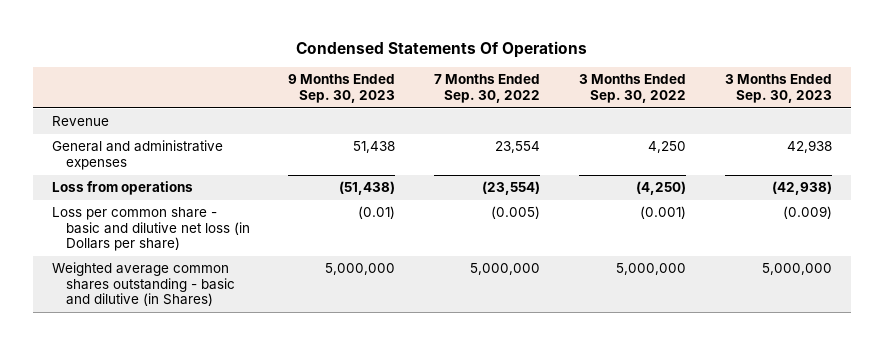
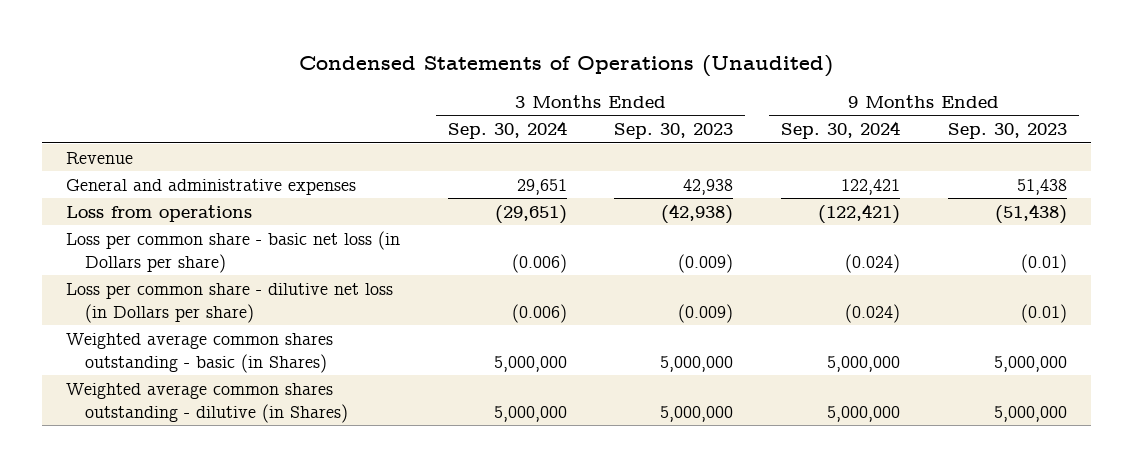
[295,40,587,58] Condensed Statements Of Operations -> [299,54,834,77] Condensed Statements of Operations (Unaudited)
[434,74,541,103] 7 Months Ended Sep. 30, 2022 -> none
[578,74,686,103] 3 Months Ended Sep. 30, 2022 -> none
none -> [447,121,567,140] Sep. 30, 2024
none -> [781,121,901,140] Sep. 30, 2024
[52,207,250,252] Loss per common share - basic and dilutive net loss (in Dollars per share) -> [65,230,400,273] Loss per common share - basic net loss (in Dollars per share)
none -> [65,282,393,323] Loss per common share - dilutive net loss (in Dollars per share)
[52,262,235,307] Weighted average common shares outstanding - basic and dilutive (in Shares) -> [65,332,333,373] Weighted average common shares outstanding - basic (in Shares)
none -> [65,382,349,423] Weighted average common shares outstanding - dilutive (in Shares)

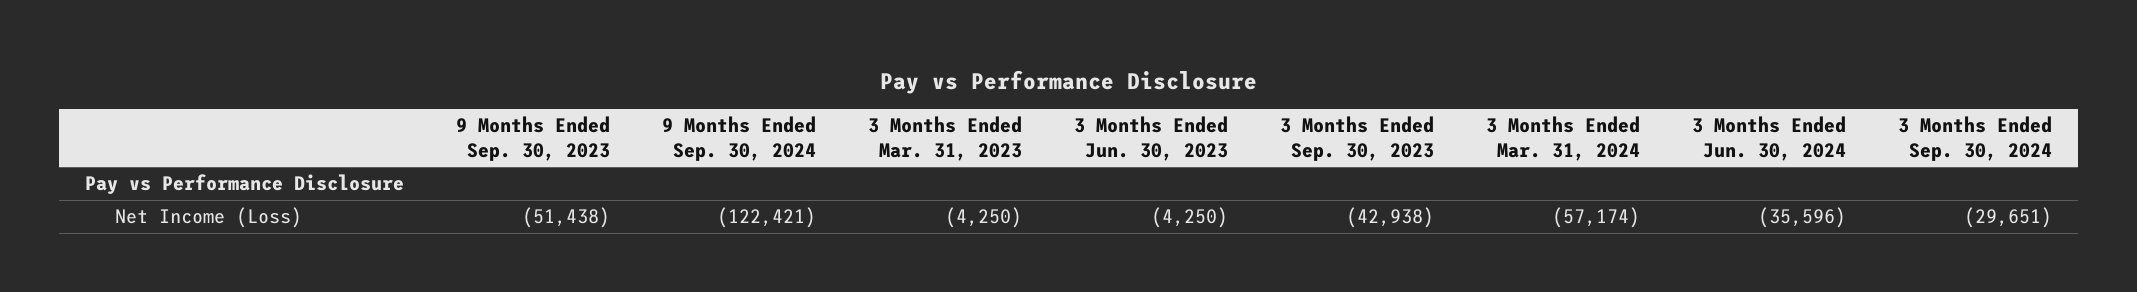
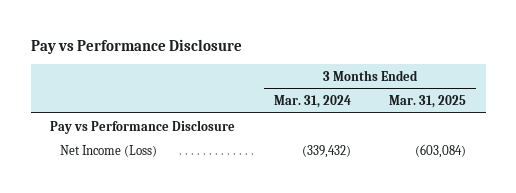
[456,115,611,161] 9 Months Ended Sep. 30, 2023 -> none
[662,115,817,161] 9 Months Ended Sep. 30, 2024 -> none
[868,115,1023,161] 3 Months Ended Mar. 31, 2023 -> none
[1074,115,1229,161] 3 Months Ended Jun. 30, 2023 -> none
[1280,115,1435,161] 3 Months Ended Sep. 30, 2023 -> none
[1692,115,1847,161] 3 Months Ended Jun. 30, 2024 -> none
[1898,115,2053,161] 3 Months Ended Sep. 30, 2024 -> none
none -> [389,95,467,109] Mar. 31, 2025
[1552,207,1641,229] (57,174) -> [301,144,351,158] (339,432)

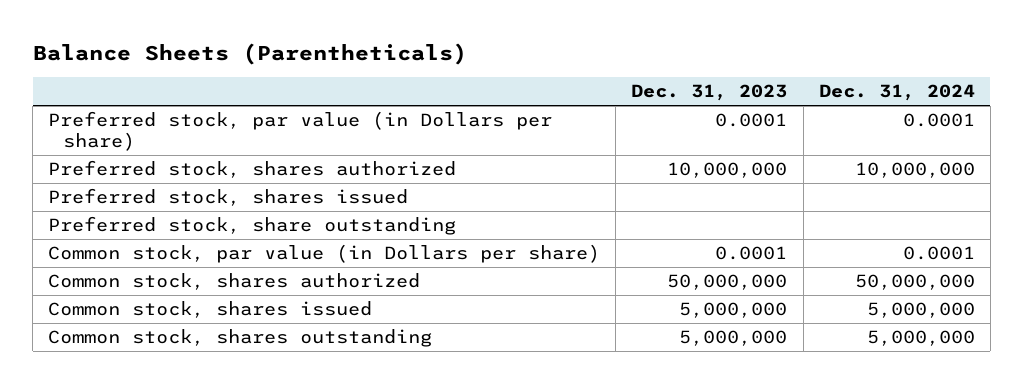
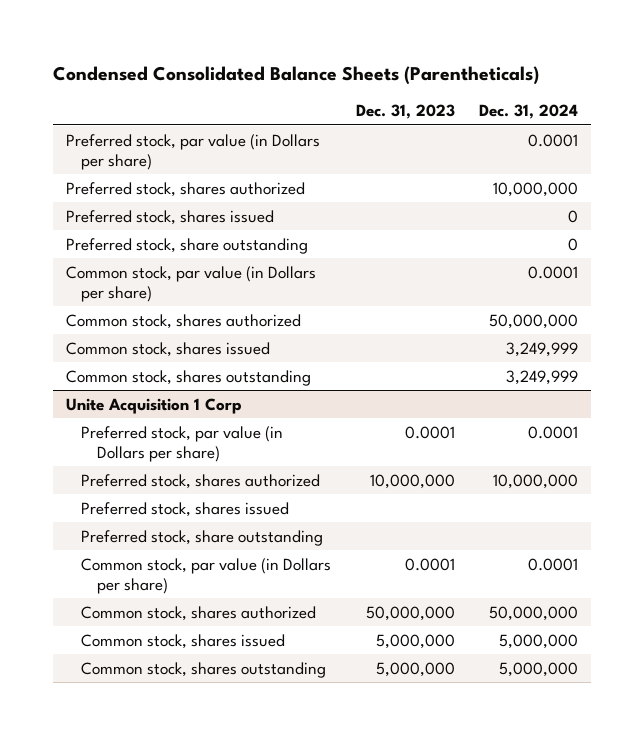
[32,42,467,65] Balance Sheets (Parentheticals) -> [53,65,540,85] Condensed Consolidated Balance Sheets (Parentheticals)
none -> [65,133,320,170] Preferred stock, par value (in Dollars per share)
none -> [65,181,305,197] Preferred stock, shares authorized
none -> [65,209,274,225] Preferred stock, shares issued
none -> [65,237,308,254] Preferred stock, share outstanding
none -> [65,265,316,302] Common stock, par value (in Dollars per share)
none -> [65,313,301,329] Common stock, shares authorized
none -> [65,341,270,357] Common stock, shares issued
none -> [65,369,311,386] Common stock, shares outstanding
none -> [65,397,242,414] Unite Acquisition 1 Corp

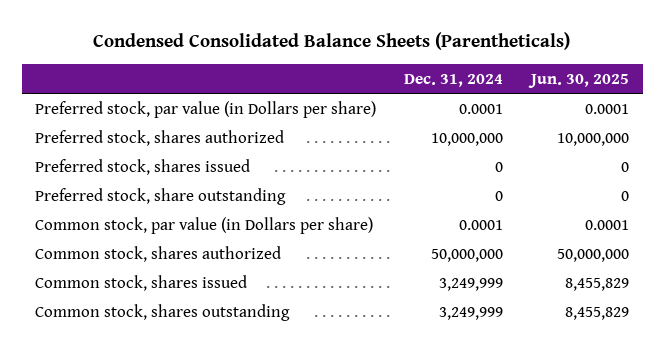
[355,104,455,120] Dec. 31, 2023 -> none
none -> [527,73,629,88] Jun. 30, 2025
[65,397,242,414] Unite Acquisition 1 Corp -> none
[81,425,284,462] Preferred stock, par value (in Dollars per share) -> none
[81,473,321,489] Preferred stock, shares authorized -> none
[81,501,290,517] Preferred stock, shares issued -> none
[81,529,324,546] Preferred stock, share outstanding -> none
[81,557,332,594] Common stock, par value (in Dollars per share) -> none
[81,605,317,621] Common stock, shares authorized -> none
[81,633,286,649] Common stock, shares issued -> none
[81,661,327,678] Common stock, shares outstanding -> none

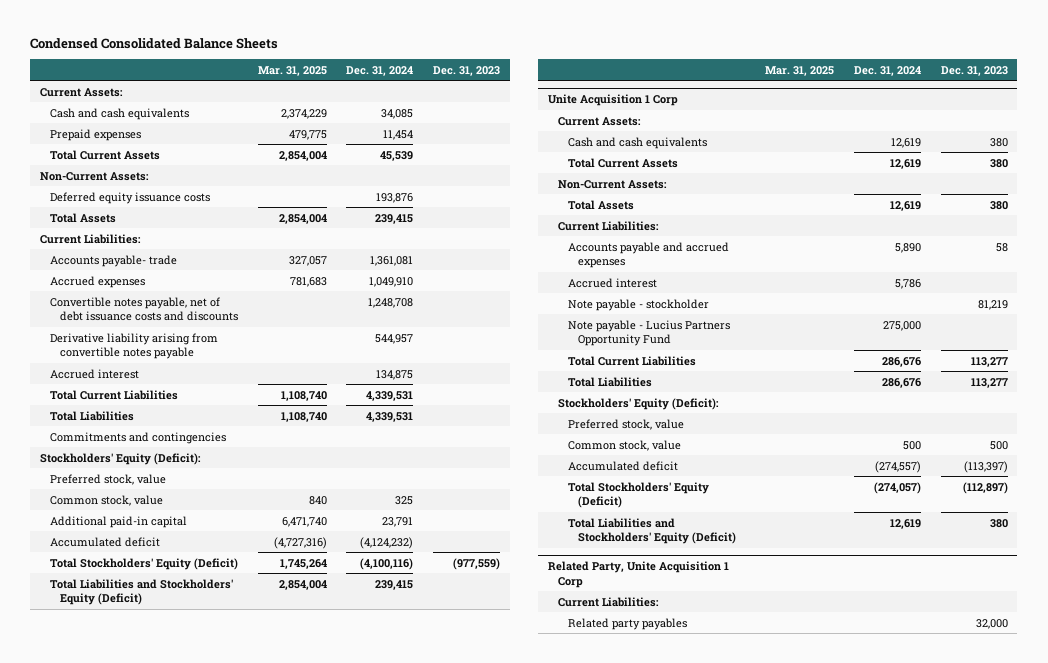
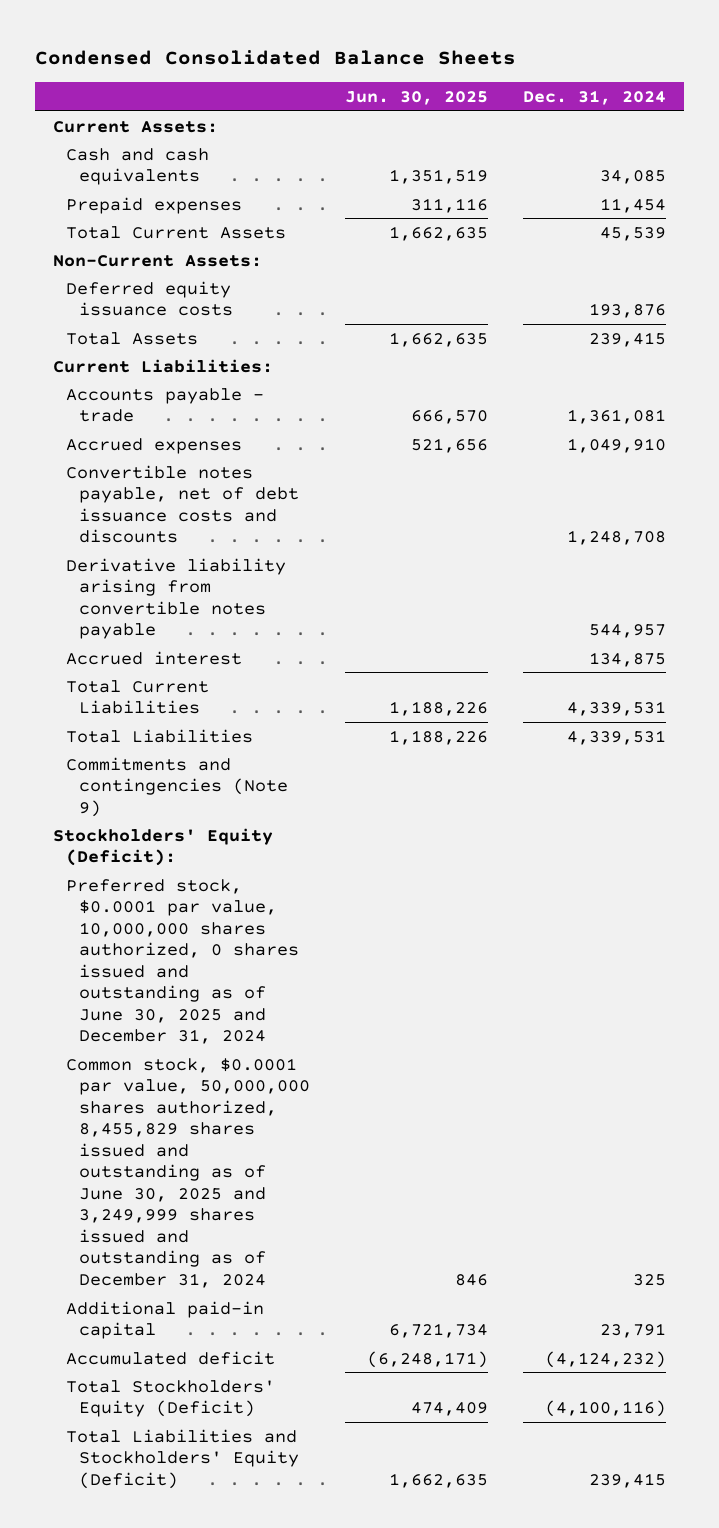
[257,65,327,76] Mar. 31, 2025 -> none
[433,65,501,76] Dec. 31, 2023 -> none
none -> [345,90,489,105] Jun. 30, 2025
[50,254,178,267] Accounts payable- trade -> [66,387,265,423] Accounts payable - trade
[50,431,227,444] Commitments and contingencies -> [66,756,289,817] Commitments and contingencies (Note 9)
[50,473,167,485] Preferred stock, value -> [66,878,300,1045] Preferred stock, $0.0001 par value, 10,000,000 shares authorized, 0 shares issued and outstanding as of June 30, 2025 and December 31, 2024
[50,494,164,506] Common stock, value -> [66,1057,311,1288] Common stock, $0.0001 par value, 50,000,000 shares authorized, 8,455,829 shares issued and outstanding as of June 30, 2025 and 3,249,999 shares issued and outstanding as of December 31, 2024
[547,93,678,106] Unite Acquisition 1 Corp -> none
[557,116,641,126] Current Assets: -> none
[567,136,707,149] Cash and cash equivalents -> none
[567,157,678,168] Total Current Assets -> none
[557,179,667,189] Non-Current Assets: -> none
[567,199,634,210] Total Assets -> none
[557,220,659,231] Current Liabilities: -> none
[567,241,729,269] Accounts payable and accrued expenses -> none
[567,277,657,288] Accrued interest -> none
[567,298,709,311] Note payable - stockholder -> none
[567,319,730,347] Note payable - Lucius Partners Opportunity Fund -> none
[567,355,696,366] Total Current Liabilities -> none
[567,376,652,387] Total Liabilities -> none
[557,397,719,410] Stockholders' Equity (Deficit): -> none
[567,418,684,430] Preferred stock, value -> none
[567,439,681,451] Common stock, value -> none
[567,460,678,471] Accumulated deficit -> none
[567,481,709,509] Total Stockholders' Equity (Deficit) -> none
[567,517,736,545] Total Liabilities and Stockholders' Equity (Deficit) -> none
[547,560,729,588] Related Party, Unite Acquisition 1 Corp -> none
[557,596,659,607] Current Liabilities: -> none
[567,617,687,630] Related party payables -> none

